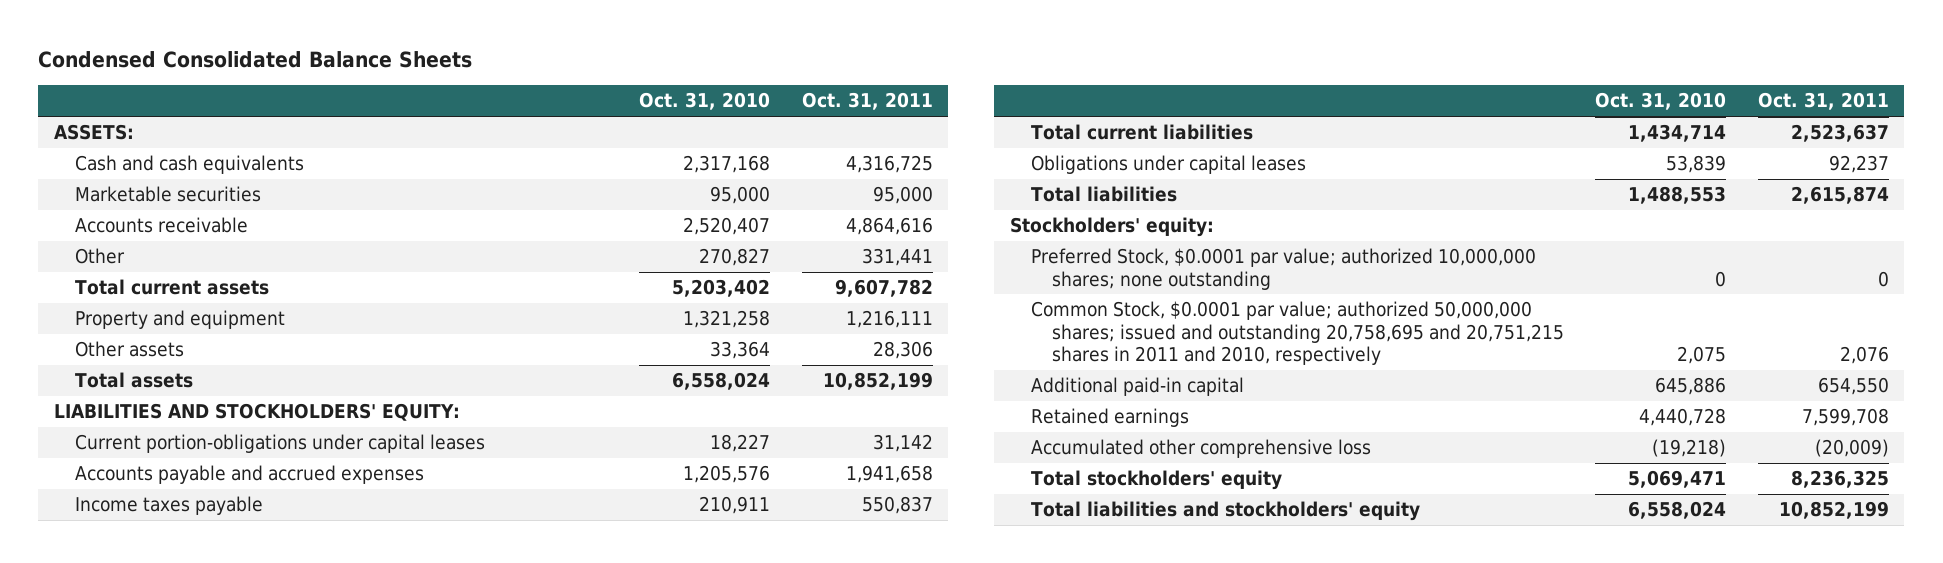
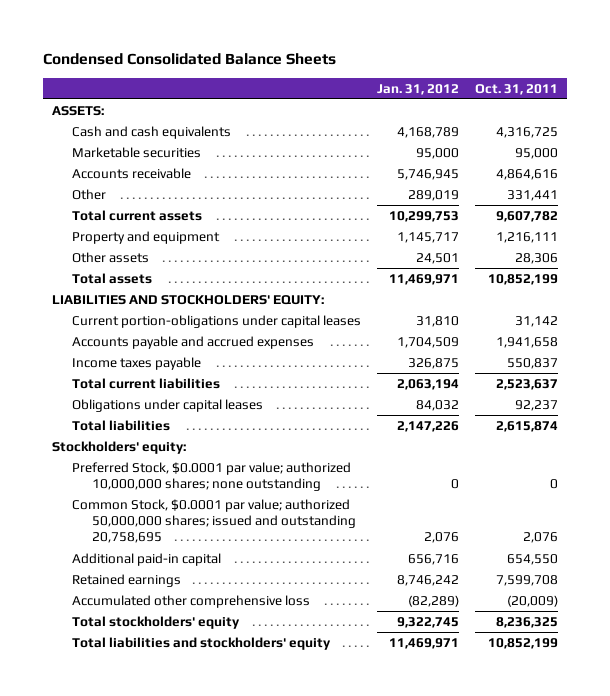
[639,92,771,111] Oct. 31, 2010 -> none
none -> [377,83,460,95] Jan. 31, 2012
[1030,301,1564,366] Common Stock, $0.0001 par value; authorized 50,000,000 shares; issued and outstanding 20,758,695 and 20,751,215 shares in 2011 and 2010, respectively -> [71,498,356,544] Common Stock, $0.0001 par value; authorized 50,000,000 shares; issued and outstanding 20,758,695

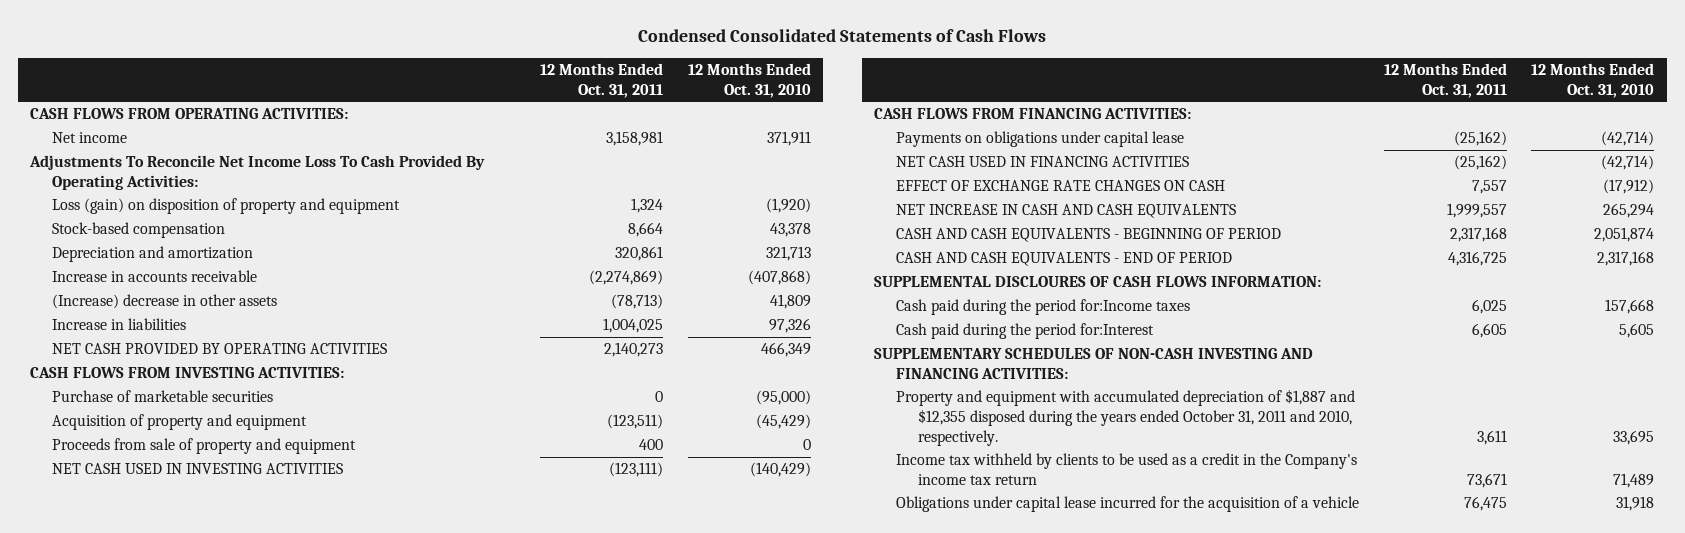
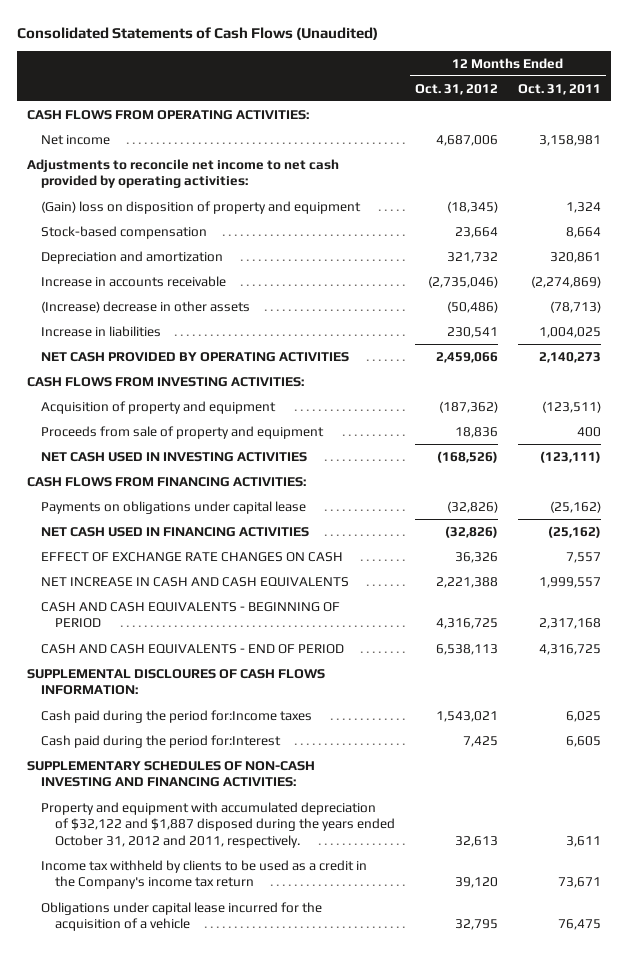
[638,29,1047,43] Condensed Consolidated Statements of Cash Flows -> [17,26,379,40] Consolidated Statements of Cash Flows (Unaudited)
[687,63,811,98] 12 Months Ended Oct. 31, 2010 -> none
none -> [415,83,499,95] Oct. 31, 2012
[29,155,486,190] Adjustments To Reconcile Net Income Loss To Cash Provided By Operating Activities: -> [26,158,339,189] Adjustments to reconcile net income to net cash provided by operating activities:
[52,198,401,215] Loss (gain) on disposition of property and equipment -> [41,200,362,214] (Gain) loss on disposition of property and equipment
[52,390,274,403] Purchase of marketable securities -> none
[896,389,1356,446] Property and equipment with accumulated depreciation of $1,887 and $12,355 disposed during the years ended October 31, 2011 and 2010, respectively. -> [41,801,396,848] Property and equipment with accumulated depreciation of $32,122 and $1,887 disposed during the years ended October 31, 2012 and 2011, respectively.

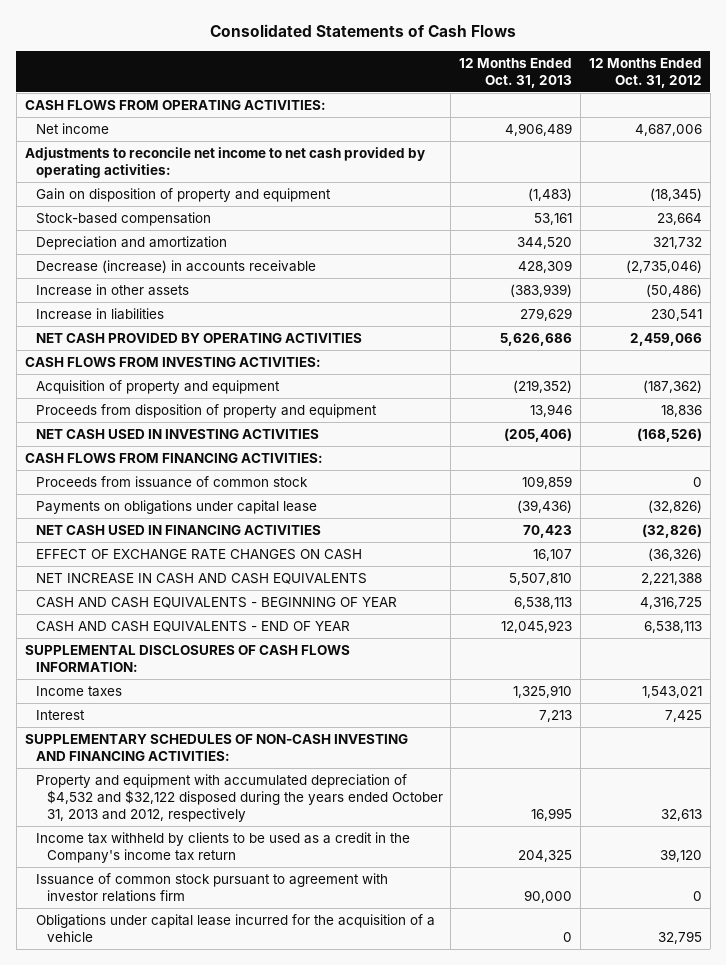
[17,26,379,40] Consolidated Statements of Cash Flows (Unaudited) -> [210,24,517,38] Consolidated Statements of Cash Flows
[517,83,601,95] Oct. 31, 2011 -> none
none -> [459,57,573,88] 12 Months Ended Oct. 31, 2013
[41,200,362,214] (Gain) loss on disposition of property and equipment -> [35,187,331,202] Gain on disposition of property and equipment
[41,275,227,287] Increase in accounts receivable -> [35,259,316,273] Decrease (increase) in accounts receivable
[41,300,251,313] (Increase) decrease in other assets -> [35,283,189,296] Increase in other assets
[41,425,325,439] Proceeds from sale of property and equipment -> [35,403,377,418] Proceeds from disposition of property and equipment
none -> [35,475,308,488] Proceeds from issuance of common stock
[455,551,499,563] 36,326 -> [647,547,702,561] (36,326)
[41,601,341,629] CASH AND CASH EQUIVALENTS - BEGINNING OF PERIOD -> [35,596,397,608] CASH AND CASH EQUIVALENTS - BEGINNING OF YEAR
[41,643,345,654] CASH AND CASH EQUIVALENTS - END OF PERIOD -> [35,620,350,632] CASH AND CASH EQUIVALENTS - END OF YEAR
[26,668,325,696] SUPPLEMENTAL DISCLOURES OF CASH FLOWS INFORMATION: -> [24,644,350,672] SUPPLEMENTAL DISCLOSURES OF CASH FLOWS INFORMATION:
[41,709,313,723] Cash paid during the period for:Income taxes -> [35,685,122,697] Income taxes
[41,734,282,748] Cash paid during the period for:Interest -> [35,709,85,720] Interest
[41,801,396,848] Property and equipment with accumulated depreciation of $32,122 and $1,887 disposed during the years ended October 31, 2012 and 2011, respectively. -> [35,773,443,822] Property and equipment with accumulated depreciation of $4,532 and $32,122 disposed during the years ended October 31, 2013 and 2012, respectively
none -> [35,872,388,902] Issuance of common stock pursuant to agreement with investor relations firm

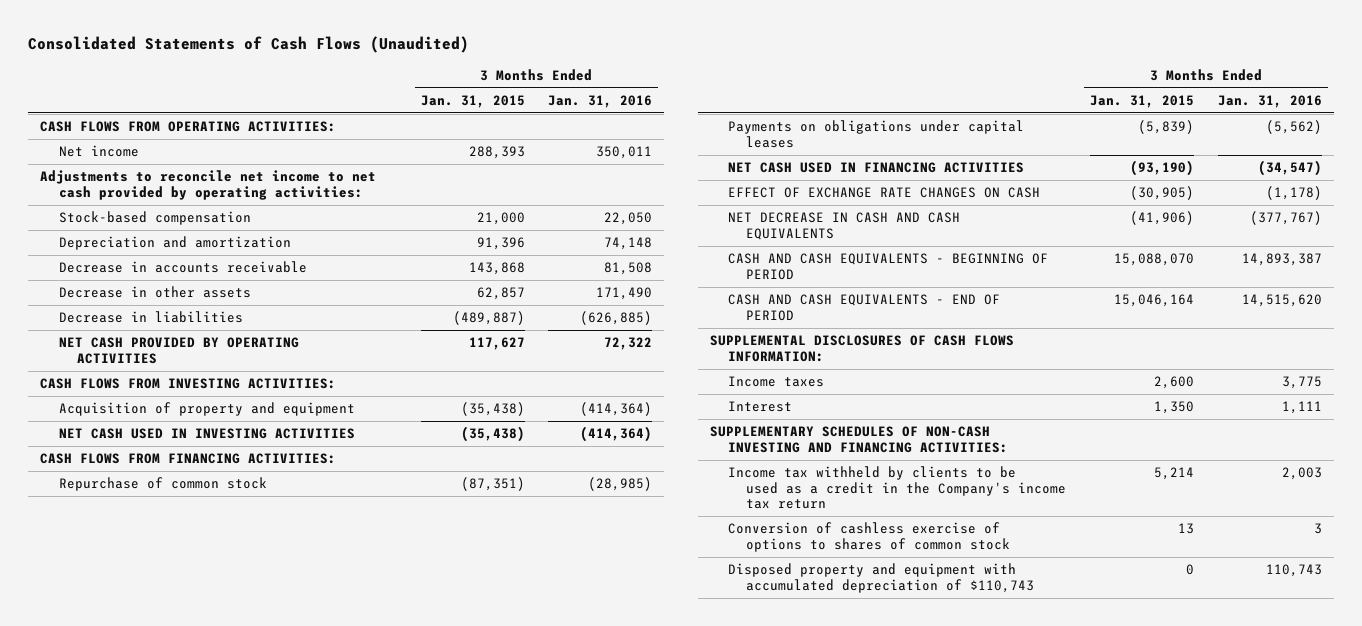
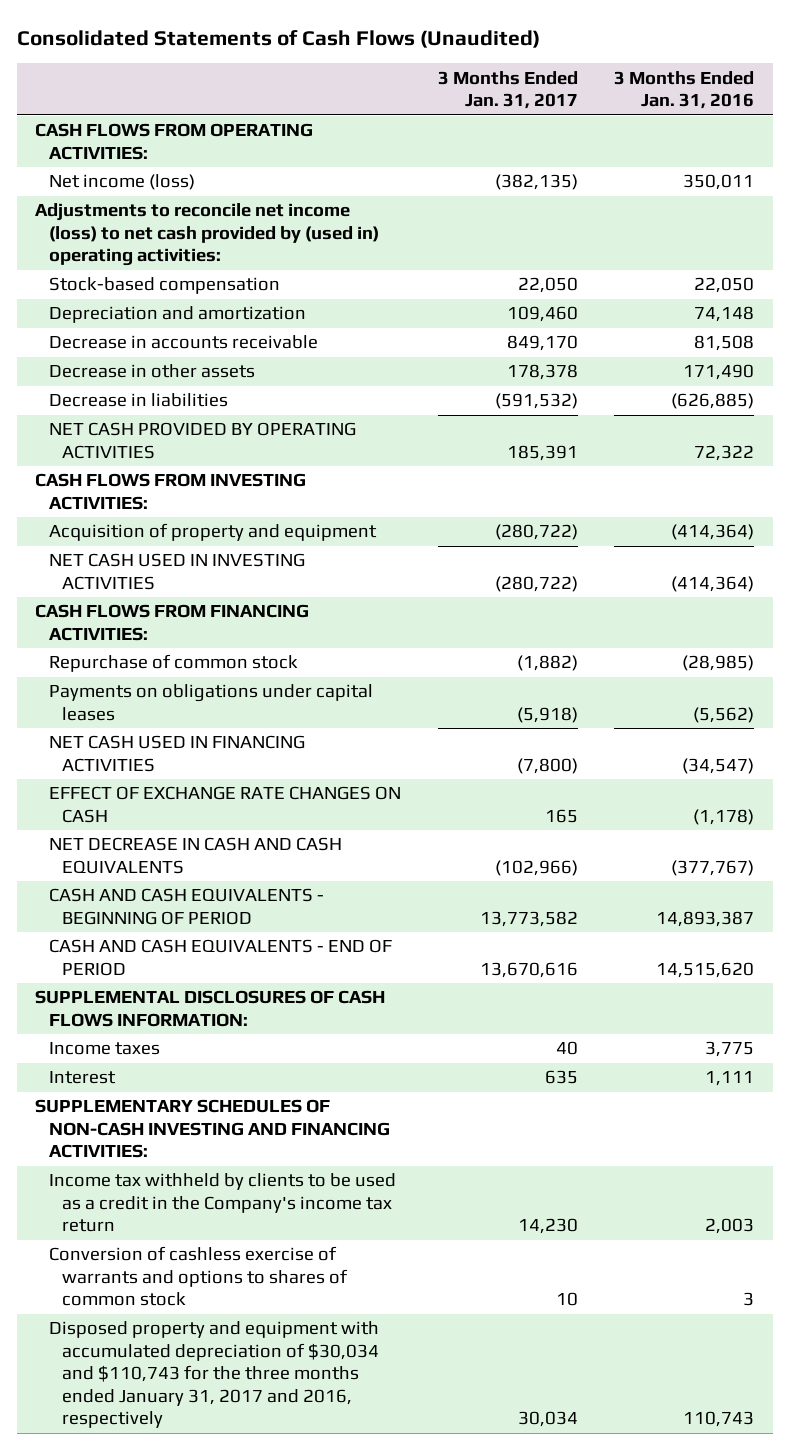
[420,94,525,108] Jan. 31, 2015 -> none
none -> [437,70,578,110] 3 Months Ended Jan. 31, 2017
[58,145,139,158] Net income -> [48,174,195,191] Net income (loss)
[40,170,377,200] Adjustments to reconcile net income to net cash provided by operating activities: -> [35,203,379,267] Adjustments to reconcile net income (loss) to net cash provided by (used in) operating activities:
[727,522,1011,552] Conversion of cashless exercise of options to shares of common stock -> [48,1246,349,1307] Conversion of cashless exercise of warrants and options to shares of common stock
[727,563,1035,593] Disposed property and equipment with accumulated depreciation of $110,743 -> [48,1321,380,1429] Disposed property and equipment with accumulated depreciation of $30,034 and $110,743 for the three months ended January 31, 2017 and 2016, respectively

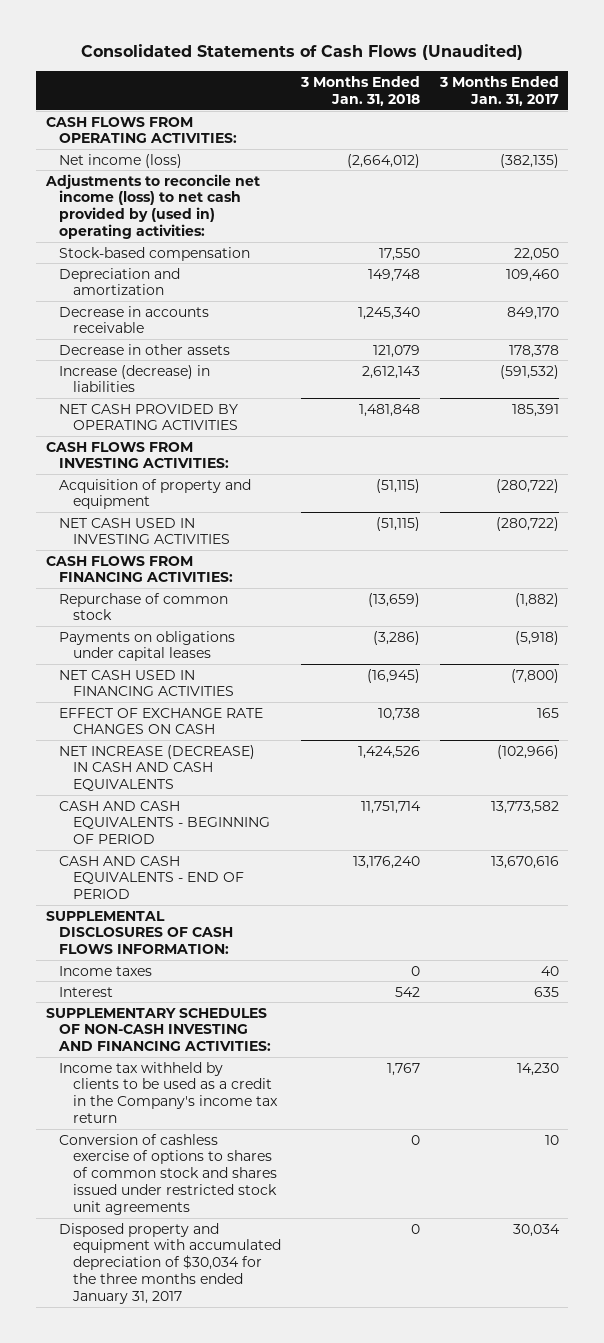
[614,70,755,110] 3 Months Ended Jan. 31, 2016 -> none
none -> [299,75,420,106] 3 Months Ended Jan. 31, 2018
[48,393,228,408] Decrease in liabilities -> [59,364,211,393] Increase (decrease) in liabilities
[48,837,342,874] NET DECREASE IN CASH AND CASH EQUIVALENTS -> [59,744,256,792] NET INCREASE (DECREASE) IN CASH AND CASH EQUIVALENTS
[48,1246,349,1307] Conversion of cashless exercise of warrants and options to shares of common stock -> [59,1133,278,1215] Conversion of cashless exercise of options to shares of common stock and shares issued under restricted stock unit agreements
[48,1321,380,1429] Disposed property and equipment with accumulated depreciation of $30,034 and $110,743 for the three months ended January 31, 2017 and 2016, respectively -> [59,1222,282,1304] Disposed property and equipment with accumulated depreciation of $30,034 for the three months ended January 31, 2017

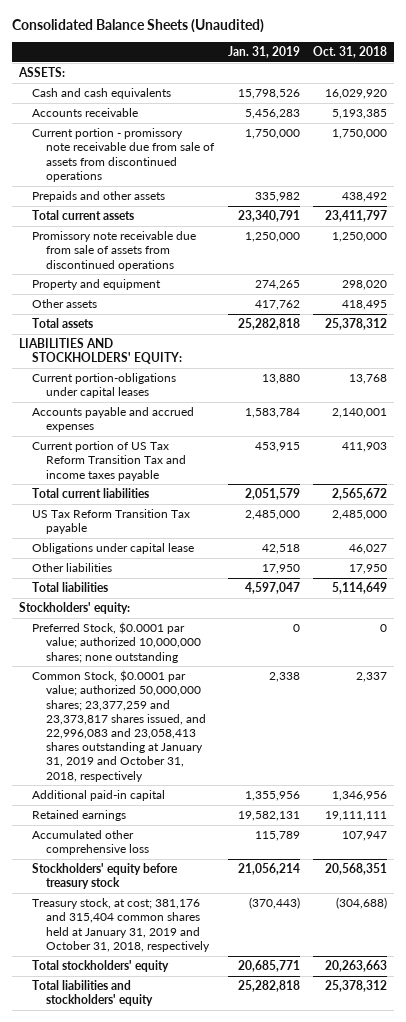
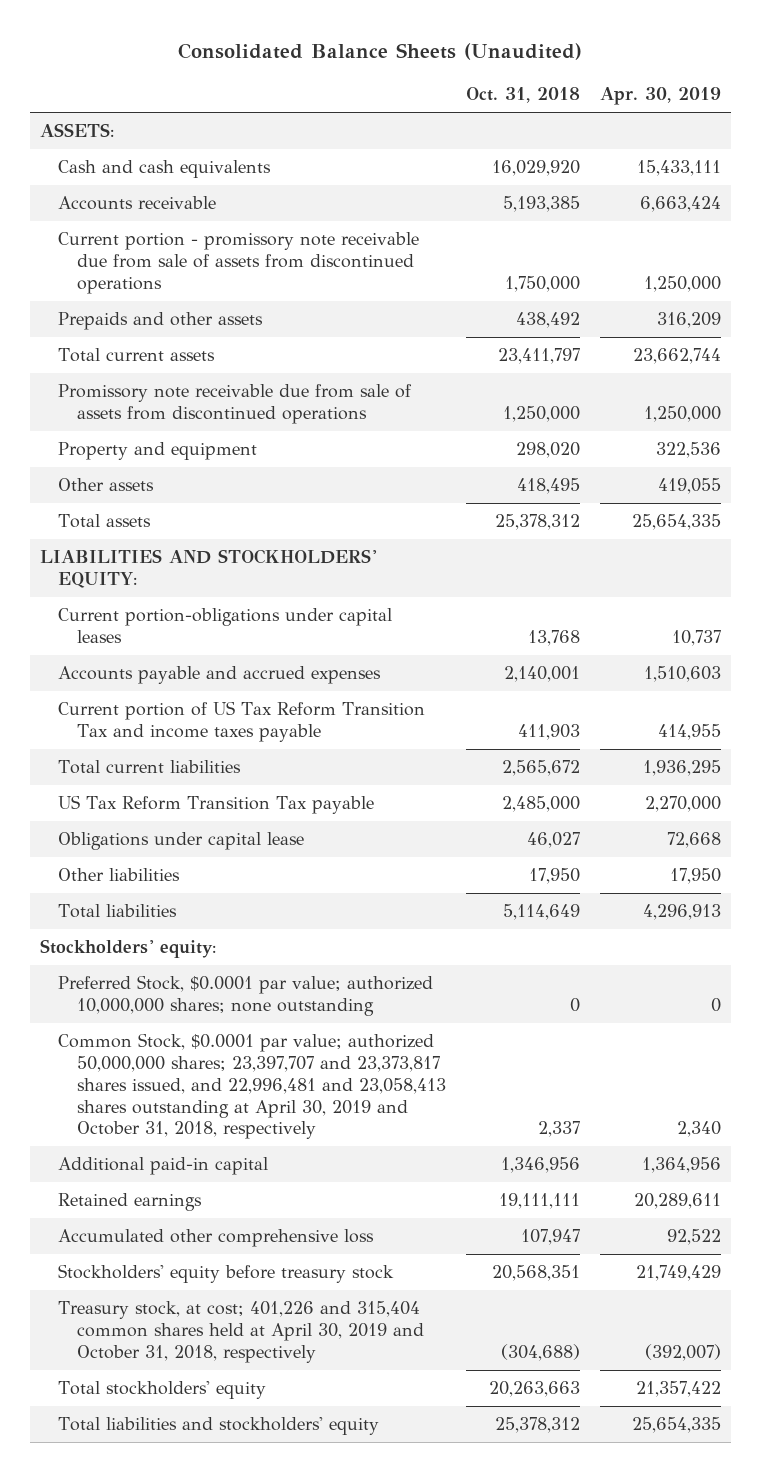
[227,45,300,58] Jan. 31, 2019 -> none
none -> [599,87,721,106] Apr. 30, 2019
[32,670,207,782] Common Stock, $0.0001 par value; authorized 50,000,000 shares; 23,377,259 and 23,373,817 shares issued, and 22,996,083 and 23,058,413 shares outstanding at January 31, 2019 and October 31, 2018, respectively -> [58,1033,446,1140] Common Stock, $0.0001 par value; authorized 50,000,000 shares; 23,397,707 and 23,373,817 shares issued, and 22,996,481 and 23,058,413 shares outstanding at April 30, 2019 and October 31, 2018, respectively
[32,898,211,952] Treasury stock, at cost; 381,176 and 315,404 common shares held at January 31, 2019 and October 31, 2018, respectively -> [58,1301,424,1363] Treasury stock, at cost; 401,226 and 315,404 common shares held at April 30, 2019 and October 31, 2018, respectively

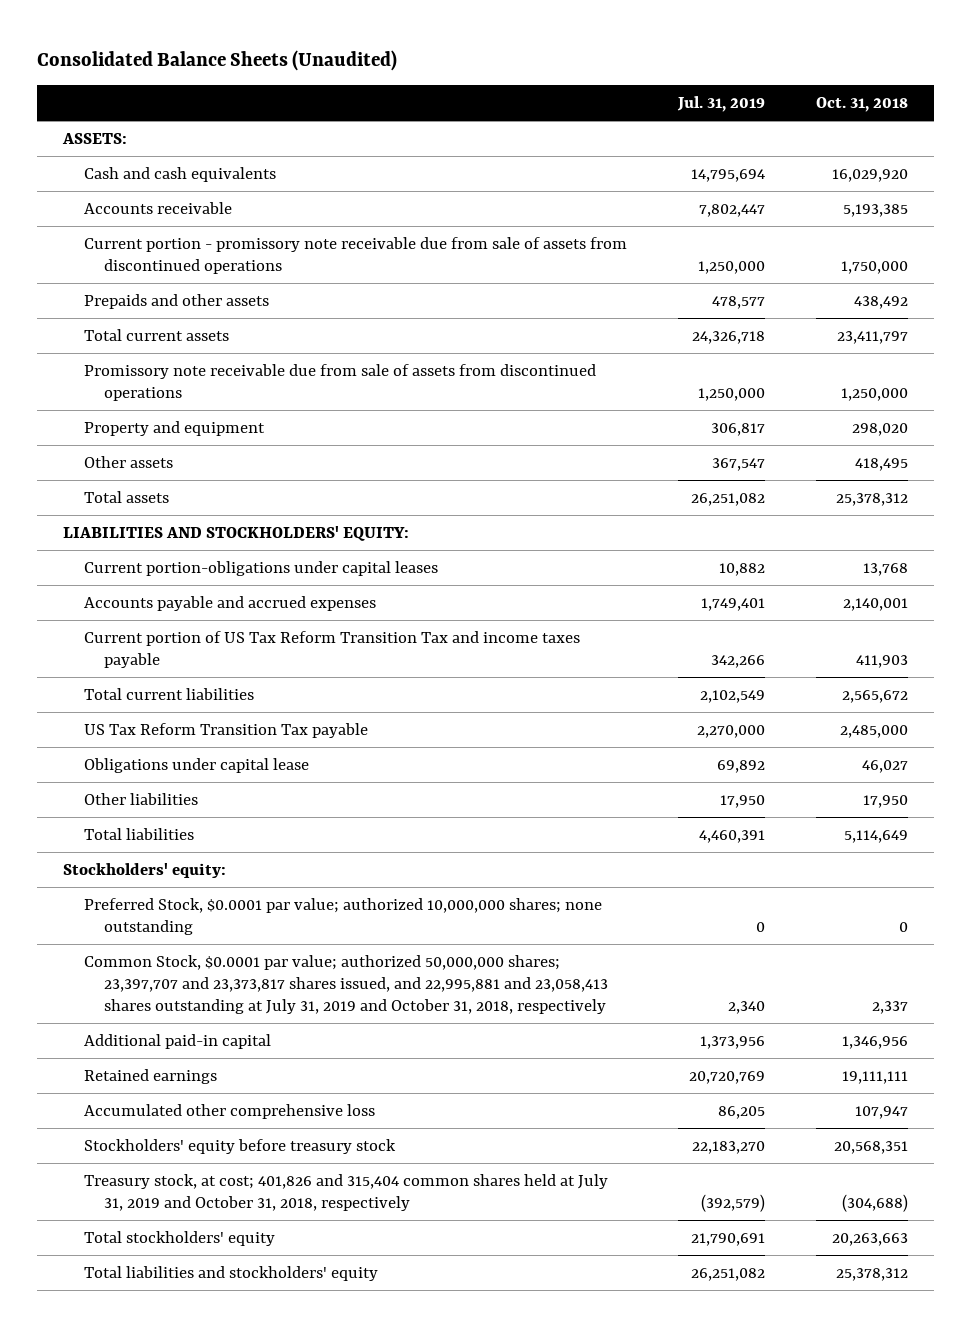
[599,87,721,106] Apr. 30, 2019 -> none
none -> [676,96,765,113] Jul. 31, 2019
[58,1033,446,1140] Common Stock, $0.0001 par value; authorized 50,000,000 shares; 23,397,707 and 23,373,817 shares issued, and 22,996,481 and 23,058,413 shares outstanding at April 30, 2019 and October 31, 2018, respectively -> [83,954,609,1014] Common Stock, $0.0001 par value; authorized 50,000,000 shares; 23,397,707 and 23,373,817 shares issued, and 22,995,881 and 23,058,413 shares outstanding at July 31, 2019 and October 31, 2018, respectively
[58,1301,424,1363] Treasury stock, at cost; 401,226 and 315,404 common shares held at April 30, 2019 and October 31, 2018, respectively -> [83,1173,608,1211] Treasury stock, at cost; 401,826 and 315,404 common shares held at July 31, 2019 and October 31, 2018, respectively

